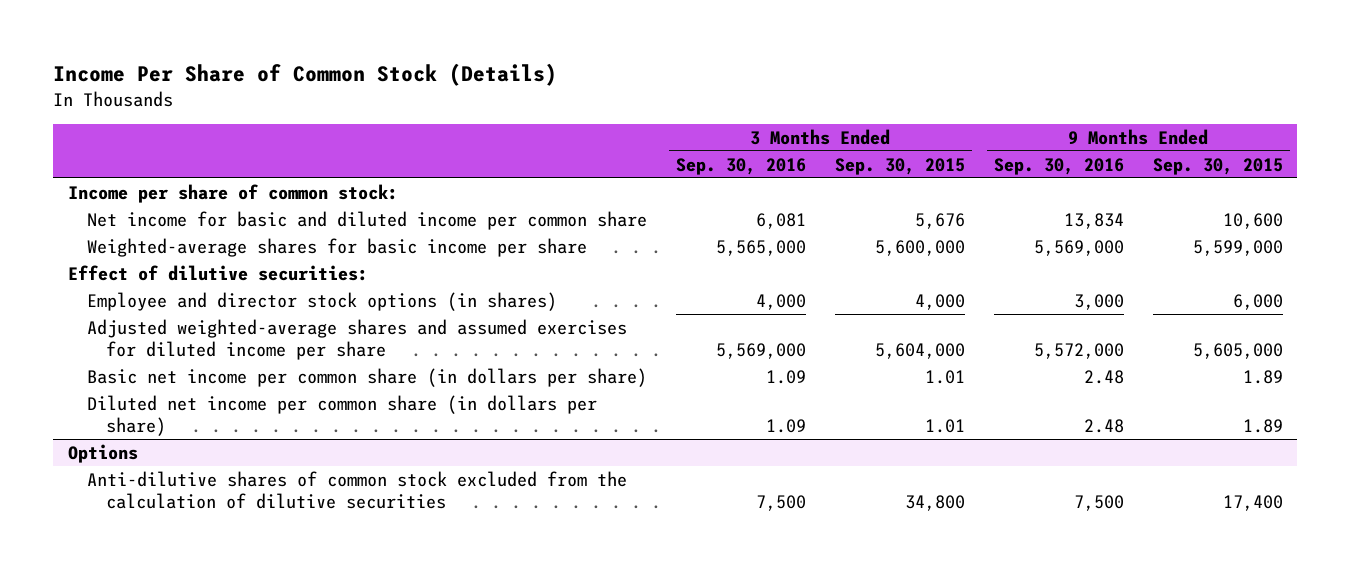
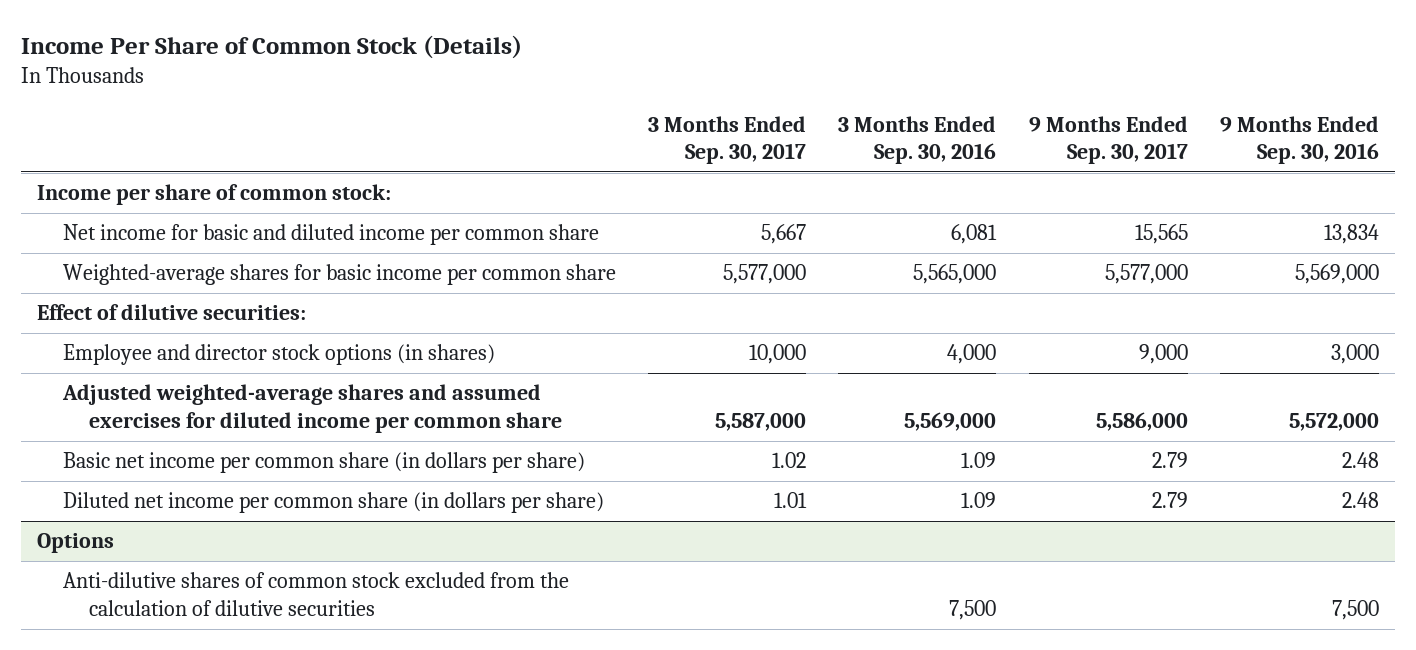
[834,157,965,175] Sep. 30, 2015 -> none
[1152,157,1283,175] Sep. 30, 2015 -> none
none -> [648,115,807,165] 3 Months Ended Sep. 30, 2017
none -> [1028,115,1188,165] 9 Months Ended Sep. 30, 2017
[86,237,587,257] Weighted-average shares for basic income per share -> [62,264,616,286] Weighted-average shares for basic income per common share
[86,318,627,361] Adjusted weighted-average shares and assumed exercises for diluted income per share -> [61,384,562,433] Adjusted weighted-average shares and assumed exercises for diluted income per common share

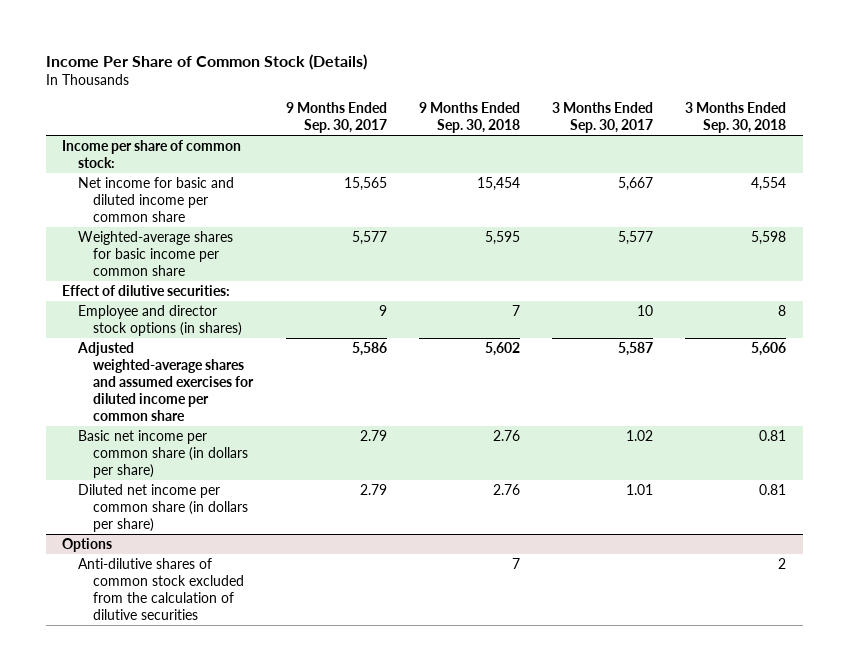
[838,115,997,165] 3 Months Ended Sep. 30, 2016 -> none
[1220,115,1380,165] 9 Months Ended Sep. 30, 2016 -> none
none -> [418,101,520,133] 9 Months Ended Sep. 30, 2018
none -> [685,101,787,133] 3 Months Ended Sep. 30, 2018
[723,264,807,285] 5,577,000 -> [618,230,654,245] 5,577
[1104,264,1188,285] 5,577,000 -> [351,230,387,245] 5,577
[749,344,807,365] 10,000 -> [637,304,654,316] 10
[1138,344,1188,365] 9,000 -> [378,304,387,316] 9
[715,412,807,431] 5,587,000 -> [618,341,654,356] 5,587
[1095,411,1188,431] 5,586,000 -> [351,341,387,356] 5,586

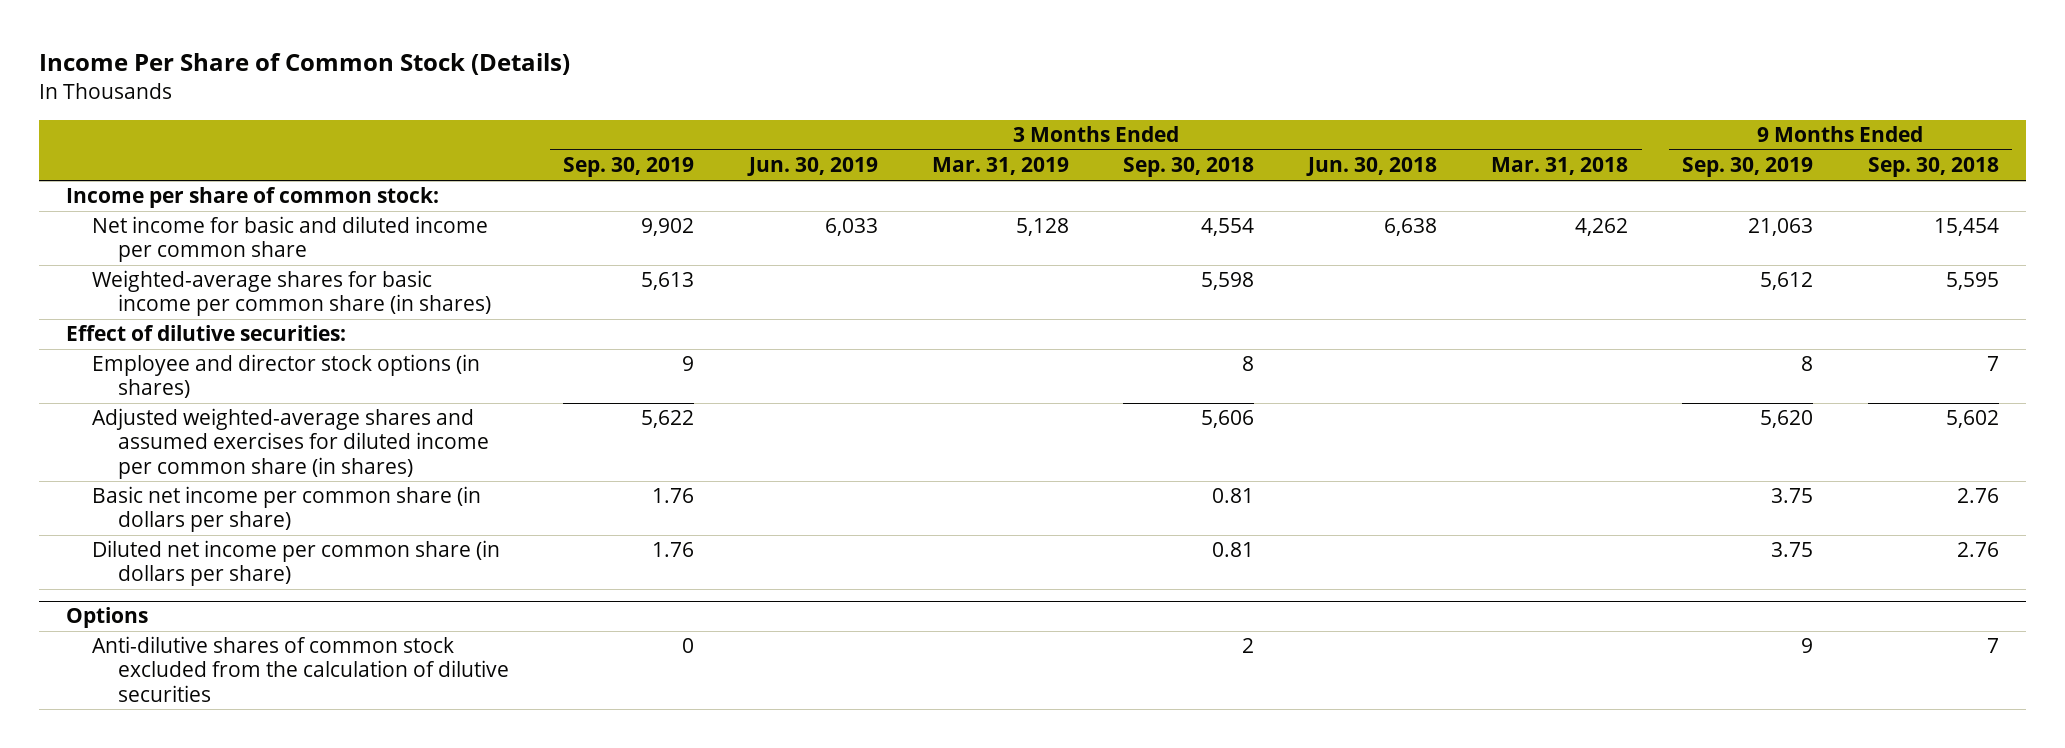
[285,101,387,133] 9 Months Ended Sep. 30, 2017 -> none
[552,101,654,133] 3 Months Ended Sep. 30, 2017 -> none
none -> [563,157,695,178] Sep. 30, 2019
none -> [746,157,878,177] Jun. 30, 2019
none -> [931,157,1069,176] Mar. 31, 2019
none -> [1306,157,1438,177] Jun. 30, 2018
none -> [1491,157,1629,176] Mar. 31, 2018
none -> [1682,157,1814,178] Sep. 30, 2019
[77,230,233,276] Weighted-average shares for basic income per common share -> [92,270,492,317] Weighted-average shares for basic income per common share (in shares)
[76,341,255,421] Adjusted weighted-average shares and assumed exercises for diluted income per common share -> [92,408,490,479] Adjusted weighted-average shares and assumed exercises for diluted income per common share (in shares)

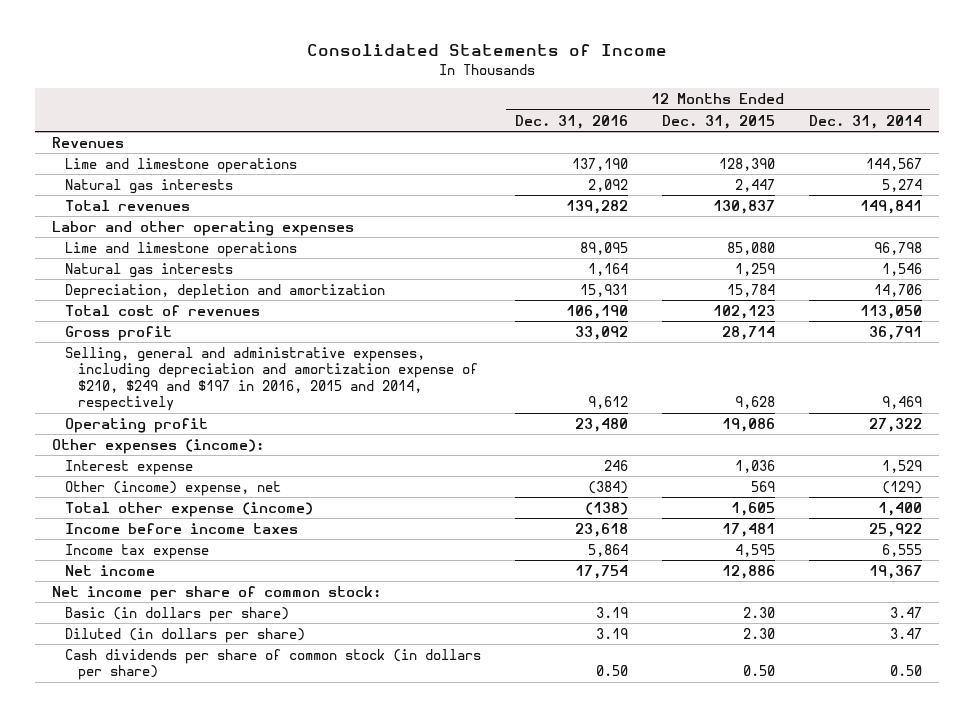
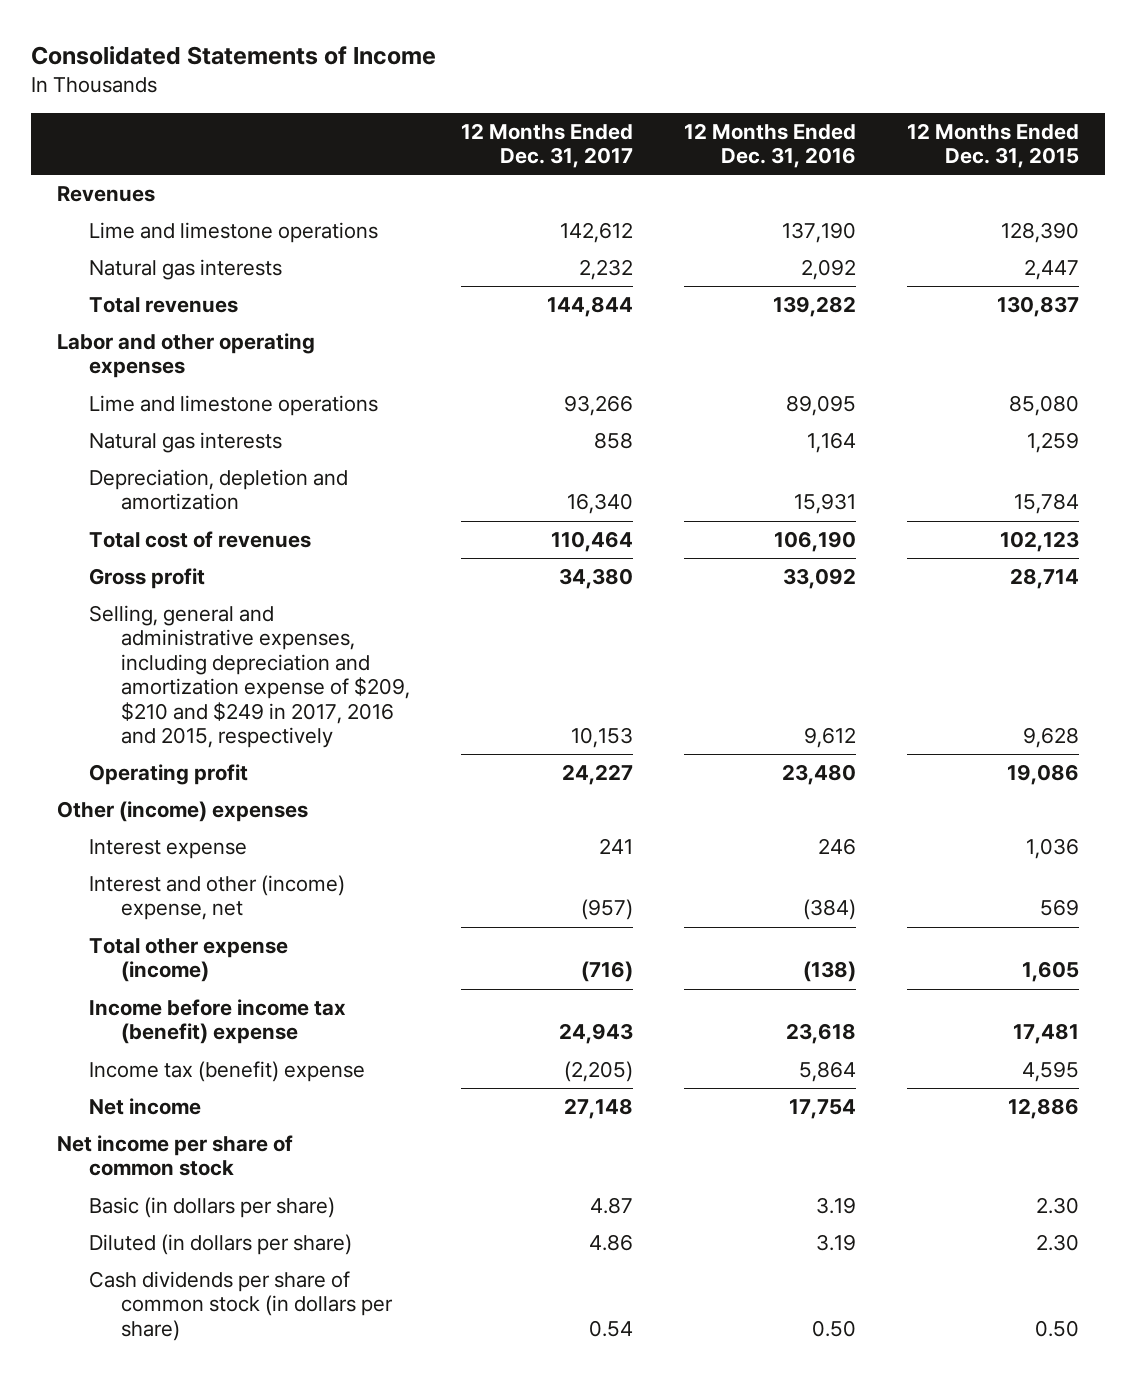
[808,114,922,129] Dec. 31, 2014 -> none
none -> [460,122,633,169] 12 Months Ended Dec. 31, 2017
[65,346,478,411] Selling, general and administrative expenses, including depreciation and amortization expense of $210, $249 and $197 in 2016, 2015 and 2014, respectively -> [88,604,410,749] Selling, general and administrative expenses, including depreciation and amortization expense of $209, $210 and $249 in 2017, 2016 and 2015, respectively
[52,438,265,454] Other expenses (income): -> [57,800,309,822] Other (income) expenses
[65,480,282,496] Other (income) expense, net -> [88,874,345,921] Interest and other (income) expense, net
[65,522,299,534] Income before income taxes -> [88,998,346,1045] Income before income tax (benefit) expense
[65,543,210,559] Income tax expense -> [88,1060,365,1082] Income tax (benefit) expense
[52,585,382,601] Net income per share of common stock: -> [57,1134,294,1177] Net income per share of common stock

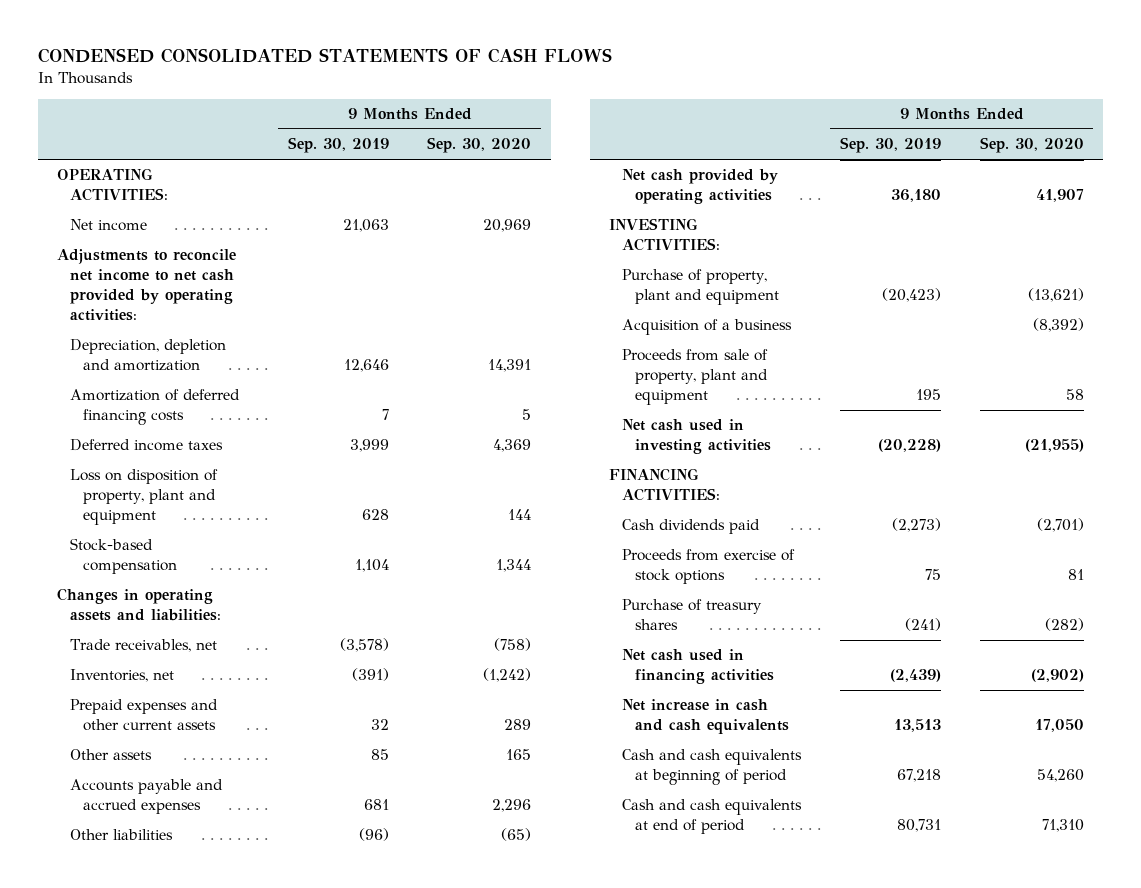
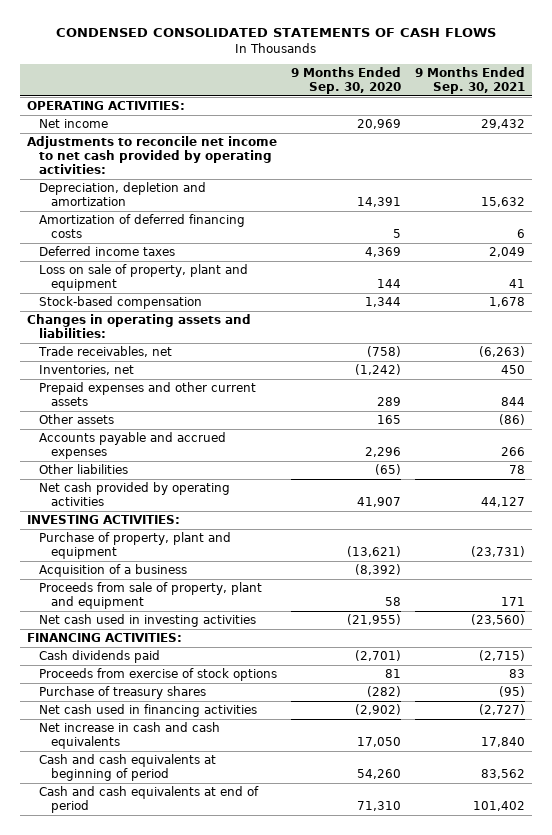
[287,137,389,154] Sep. 30, 2019 -> none
none -> [415,66,526,95] 9 Months Ended Sep. 30, 2021
[70,469,219,526] Loss on disposition of property, plant and equipment -> [39,264,249,292] Loss on sale of property, plant and equipment

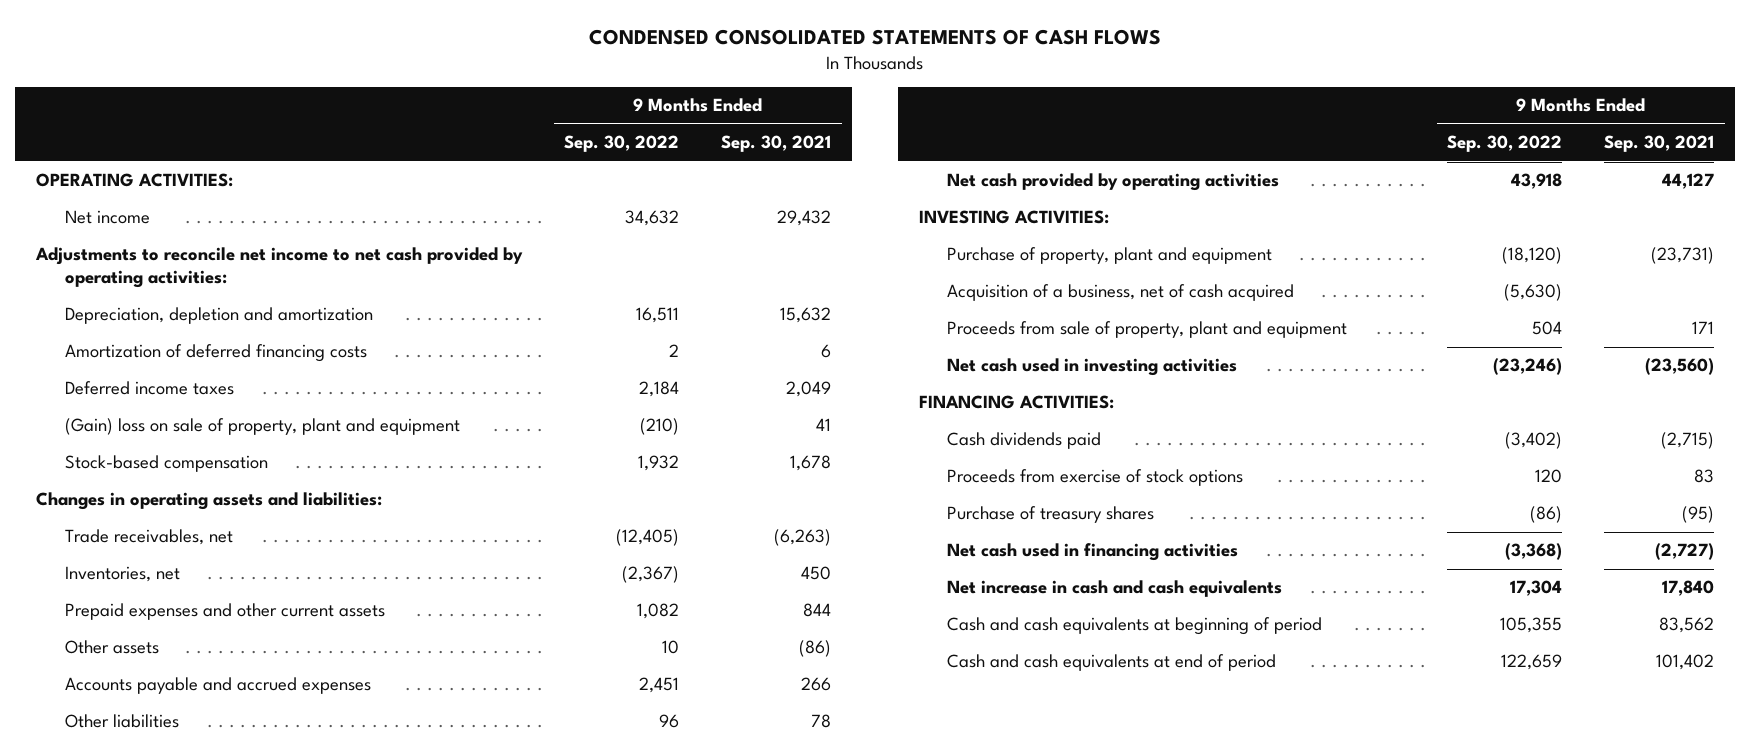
[291,66,402,95] 9 Months Ended Sep. 30, 2020 -> none
none -> [564,135,680,153] Sep. 30, 2022
[39,264,249,292] Loss on sale of property, plant and equipment -> [64,418,460,436] (Gain) loss on sale of property, plant and equipment
[39,564,188,578] Acquisition of a business -> [947,284,1295,302] Acquisition of a business, net of cash acquired

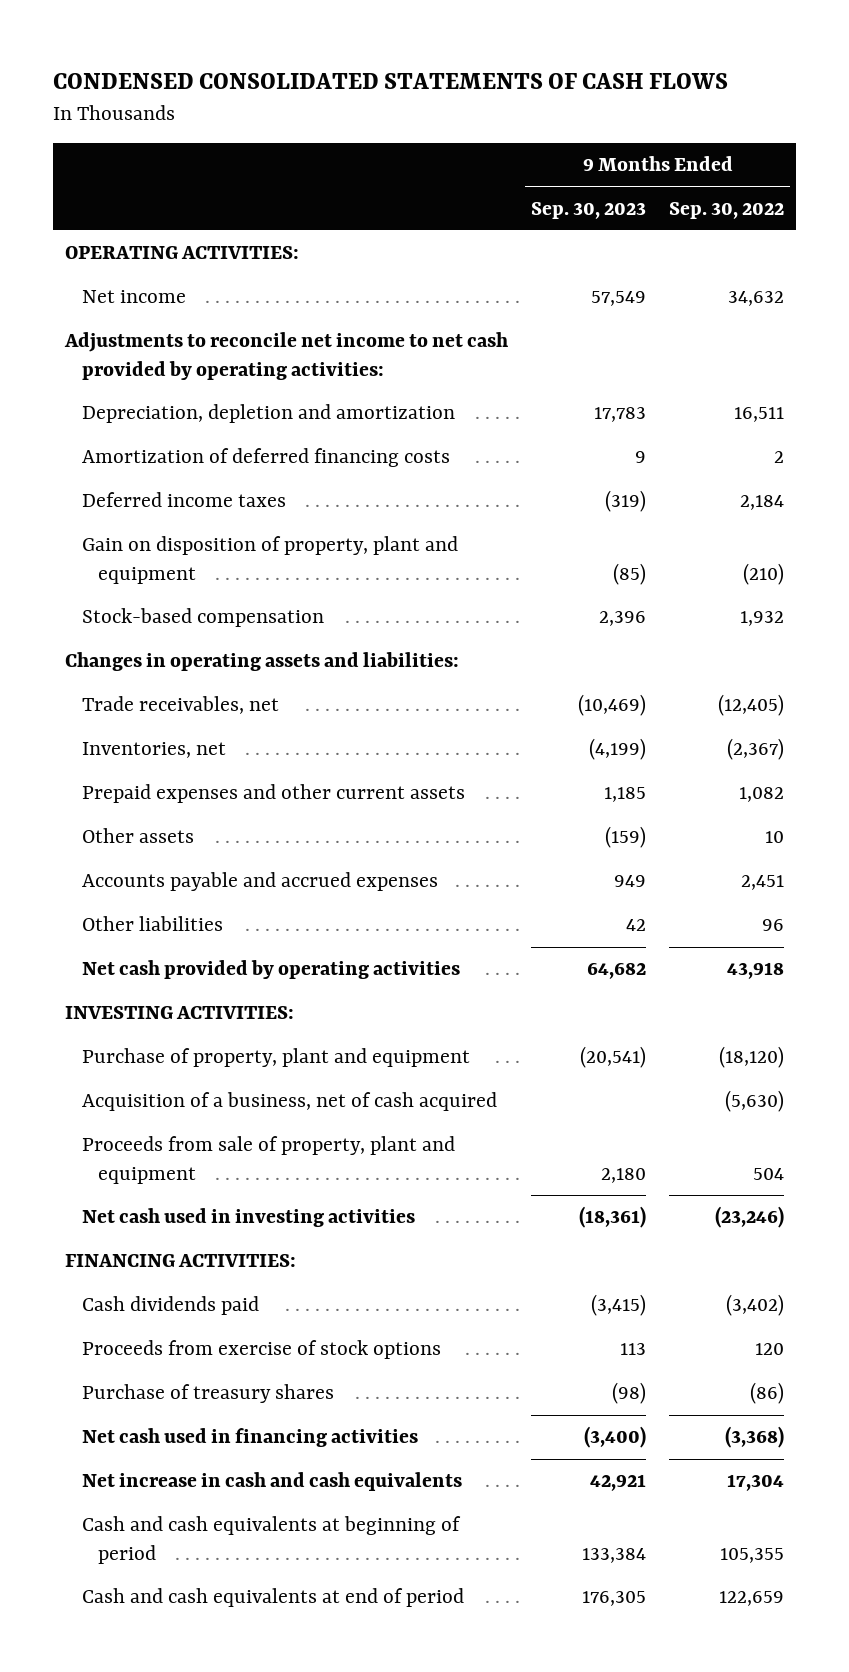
[721,135,832,153] Sep. 30, 2021 -> none
none -> [531,201,647,219] Sep. 30, 2023
[64,418,460,436] (Gain) loss on sale of property, plant and equipment -> [81,536,458,584] Gain on disposition of property, plant and equipment

